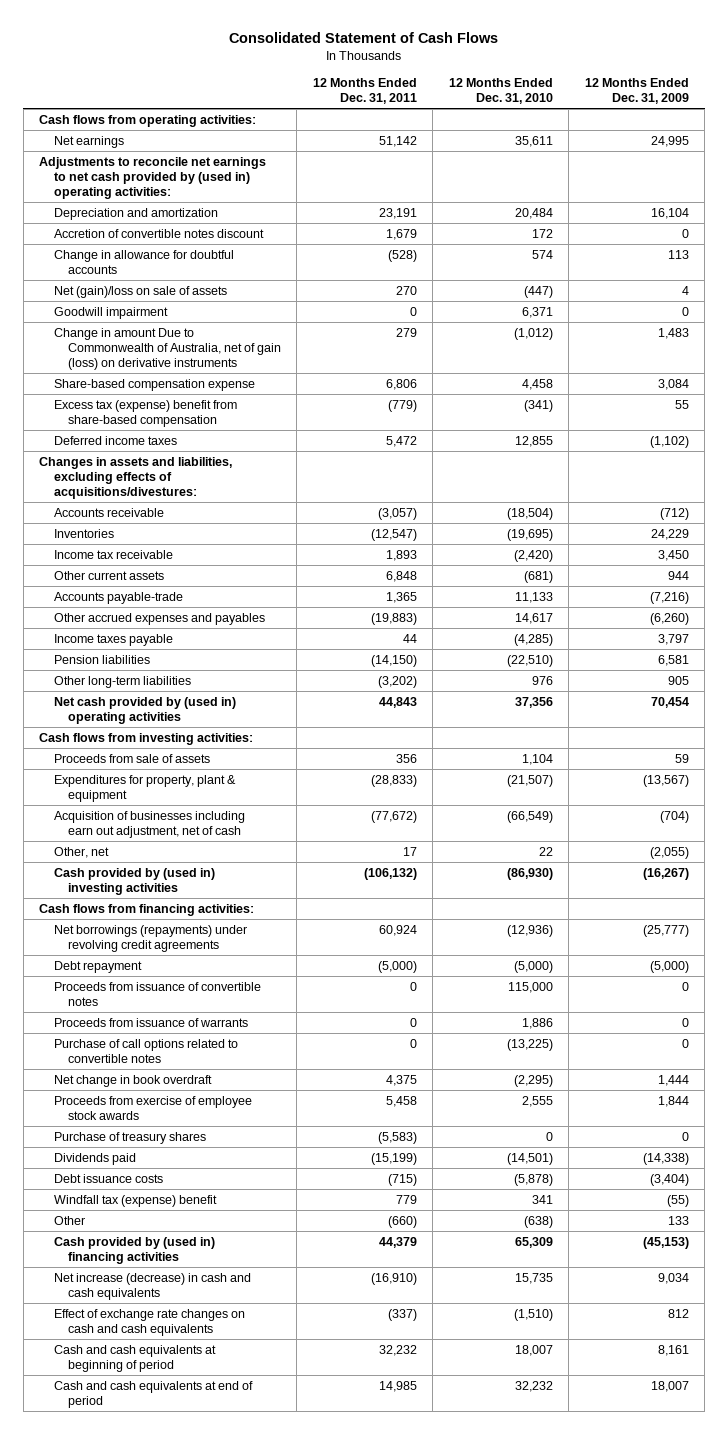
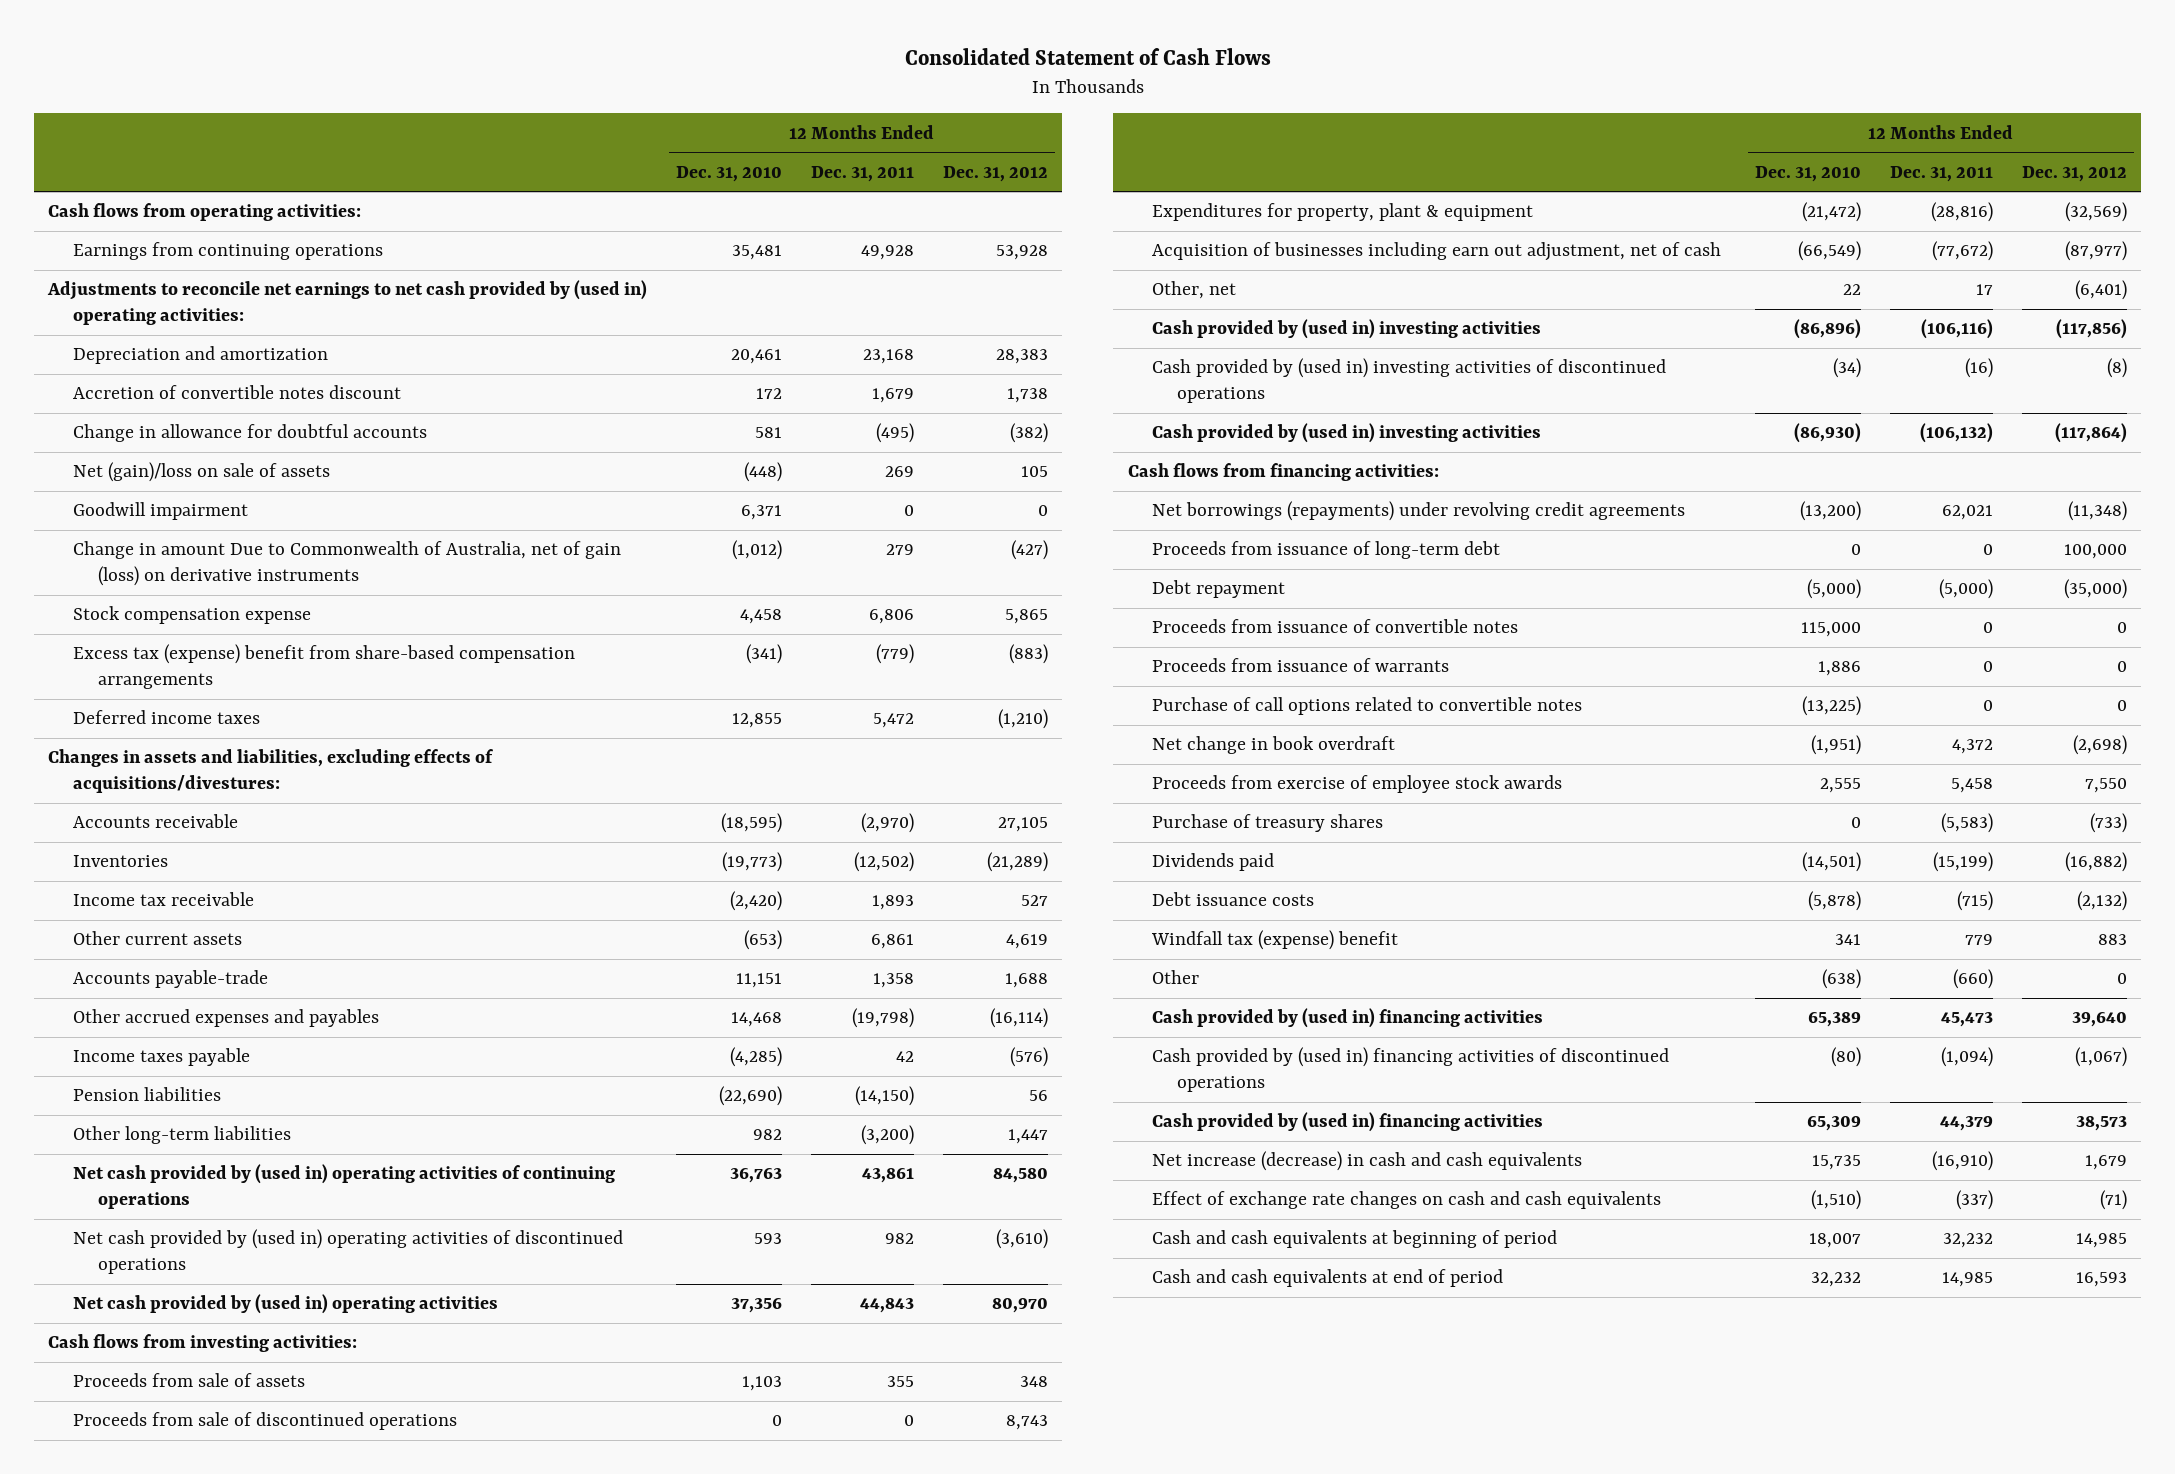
[584,78,689,105] 12 Months Ended Dec. 31, 2009 -> none
none -> [942,165,1048,182] Dec. 31, 2012
[53,135,124,148] Net earnings -> none
none -> [73,242,384,261] Earnings from continuing operations
[378,207,417,219] 23,191 -> [862,349,914,365] 23,168
[514,207,553,219] 20,484 -> [730,349,782,365] 20,461
[387,249,417,262] (528) -> [875,423,914,444] (495)
[531,249,553,259] 574 -> [754,427,782,439] 581
[395,285,417,295] 270 -> [884,466,914,478] 269
[523,285,553,298] (447) -> [743,462,782,483] (448)
[53,378,255,391] Share-based compensation expense -> [73,606,312,625] Stock compensation expense
[53,399,237,427] Excess tax (expense) benefit from share-based compensation -> [73,644,576,690] Excess tax (expense) benefit from share-based compensation arrangements
[377,507,417,520] (3,057) -> [860,813,914,834] (2,970)
[506,507,553,520] (18,504) -> [720,813,782,834] (18,595)
[370,528,417,541] (12,547) -> [853,852,914,873] (12,502)
[506,528,553,541] (19,695) -> [721,852,782,873] (19,773)
[385,570,417,582] 6,848 -> [870,934,914,950] 6,861
[523,570,553,583] (681) -> [743,930,782,951] (653)
[385,591,417,603] 1,365 -> [872,973,914,989] 1,358
[514,591,553,603] 11,133 -> [735,973,782,989] 11,151
[370,612,417,625] (19,883) -> [851,1008,914,1029] (19,798)
[514,612,553,624] 14,617 -> [730,1012,782,1028] 14,468
[402,633,417,643] 44 -> [895,1051,914,1063] 42
[506,654,553,667] (22,510) -> [718,1086,782,1107] (22,690)
[377,675,417,688] (3,202) -> [860,1125,914,1146] (3,200)
[531,675,553,685] 976 -> [752,1129,782,1141] 982
none -> [73,1164,616,1210] Net cash provided by (used in) operating activities of continuing operations
none -> [73,1229,624,1275] Net cash provided by (used in) operating activities of discontinued operations
[395,753,417,763] 356 -> [886,1376,914,1388] 355
[521,753,553,765] 1,104 -> [741,1376,782,1392] 1,103
none -> [73,1412,458,1431] Proceeds from sale of discontinued operations
[370,774,417,787] (28,833) -> [1931,202,1994,223] (28,816)
[506,774,553,787] (21,507) -> [1802,202,1862,223] (21,472)
none -> [1152,319,1542,340] Cash provided by (used in) investing activities
none -> [1152,358,1667,404] Cash provided by (used in) investing activities of discontinued operations
[378,924,417,936] 60,924 -> [1942,505,1994,521] 62,021
[506,924,553,937] (12,936) -> [1800,501,1862,522] (13,200)
none -> [1152,541,1501,560] Proceeds from issuance of long-term debt
[385,1074,417,1086] 4,375 -> [1952,739,1994,755] 4,372
[513,1074,553,1087] (2,295) -> [1811,735,1862,756] (1,951)
none -> [1152,1008,1544,1029] Cash provided by (used in) financing activities
none -> [1152,1047,1670,1093] Cash provided by (used in) financing activities of discontinued operations

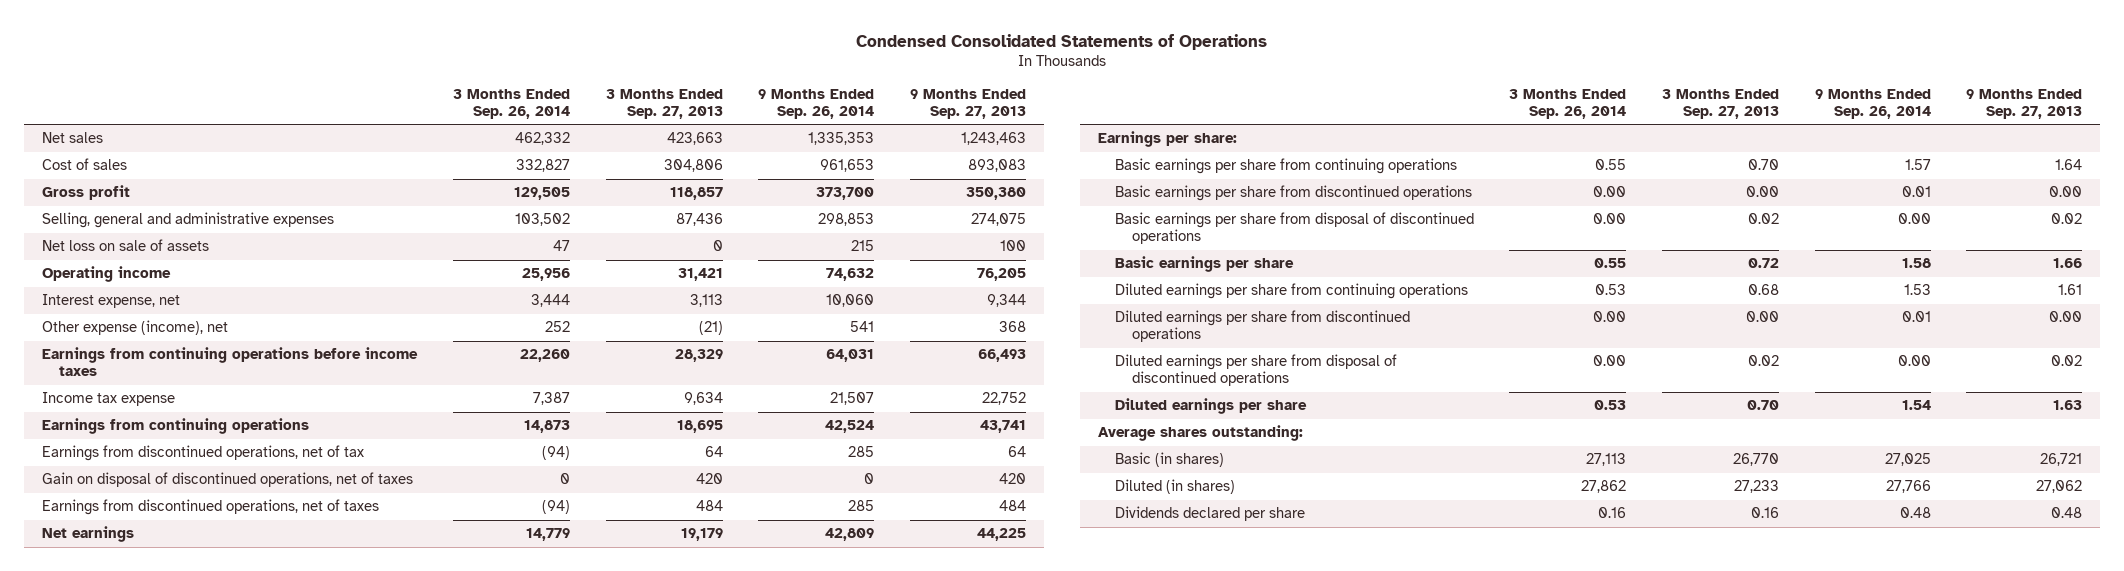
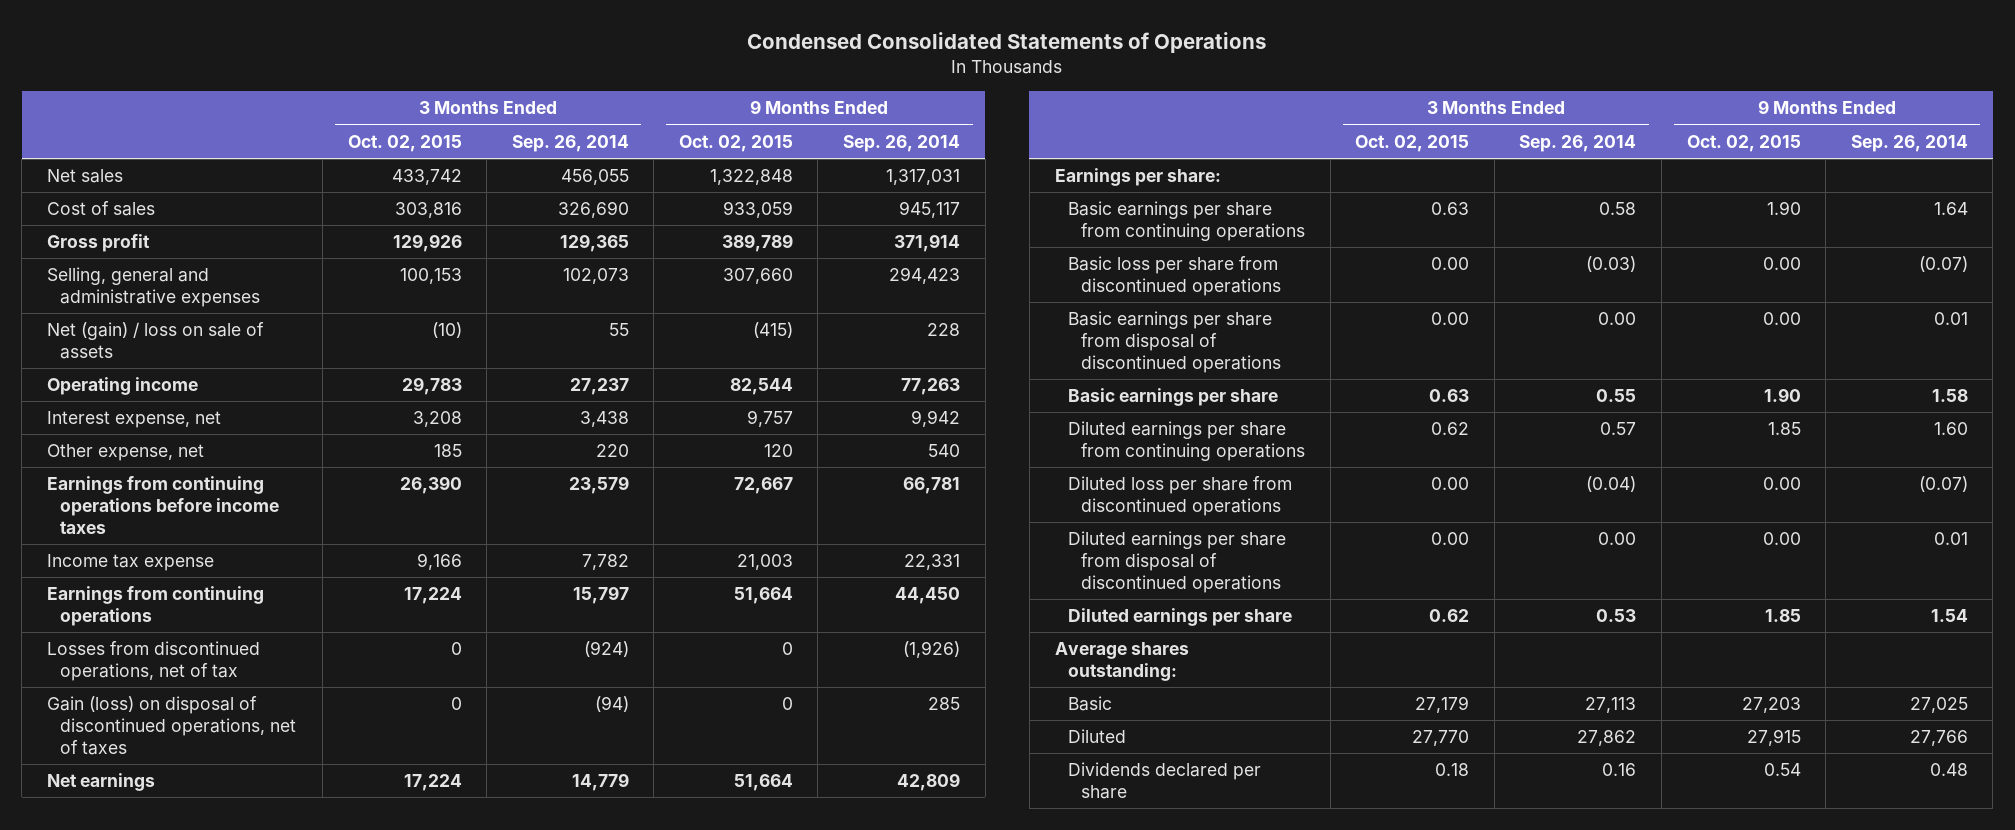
[605,89,723,119] 3 Months Ended Sep. 27, 2013 -> none
[909,89,1026,119] 9 Months Ended Sep. 27, 2013 -> none
none -> [347,134,462,152] Oct. 02, 2015
none -> [678,134,793,152] Oct. 02, 2015
[41,499,379,516] Earnings from discontinued operations, net of taxes -> none
[515,132,571,146] 462,332 -> [560,169,629,186] 456,055
[808,132,875,146] 1,335,353 -> [886,169,961,186] 1,317,031
[516,159,571,173] 332,827 -> [557,201,629,219] 326,690
[820,159,875,173] 961,653 -> [899,201,961,219] 945,117
[514,187,571,201] 129,505 -> [559,234,629,253] 129,365
[816,187,875,201] 373,700 -> [894,234,961,253] 371,914
[515,213,571,227] 103,502 -> [562,268,629,285] 102,073
[818,213,875,227] 298,853 -> [889,267,961,285] 294,423
[41,239,209,252] Net loss on sale of assets -> [46,322,264,360] Net (gain) / loss on sale of assets
[553,240,571,252] 47 -> [608,323,629,337] 55
[851,240,875,252] 215 -> [927,323,961,337] 228
[522,268,571,282] 25,956 -> [569,378,629,396] 27,237
[826,268,875,282] 74,632 -> [901,378,961,396] 77,263
[531,294,571,308] 3,444 -> [579,411,629,428] 3,438
[826,294,875,308] 10,060 -> [911,410,961,428] 9,942
[41,320,228,336] Other expense (income), net -> [46,444,204,462] Other expense, net
[545,321,571,333] 252 -> [595,444,629,458] 220
[850,321,875,333] 541 -> [928,444,961,458] 540
[520,349,571,363] 22,260 -> [568,476,629,495] 23,579
[826,349,875,363] 64,031 -> [903,477,961,495] 66,781
[533,392,571,406] 7,387 -> [581,554,629,571] 7,782
[830,392,875,406] 21,507 -> [904,554,961,571] 22,331
[524,420,571,434] 14,873 -> [572,586,629,605] 15,797
[825,420,875,434] 42,524 -> [895,587,961,605] 44,450
[41,445,364,462] Earnings from discontinued operations, net of tax -> [46,641,260,682] Losses from discontinued operations, net of tax
[542,446,571,461] (94) -> [583,641,629,658] (924)
[848,446,875,458] 285 -> [903,641,961,659] (1,926)
[41,472,413,488] Gain on disposal of discontinued operations, net of taxes -> [46,696,297,755] Gain (loss) on disposal of discontinued operations, net of taxes
[560,473,571,485] 0 -> [594,696,629,713] (94)
[864,473,875,485] 0 -> [928,697,961,711] 285
[1595,159,1627,171] 0.55 -> [1599,202,1637,216] 0.58
[1904,159,1931,171] 1.57 -> [1933,202,1968,216] 1.64
[1114,185,1472,202] Basic earnings per share from discontinued operations -> [1067,256,1282,297] Basic loss per share from discontinued operations
[1593,186,1627,198] 0.00 -> [1586,256,1637,273] (0.03)
[1901,186,1931,198] 0.01 -> [1918,256,1968,273] (0.07)
[1897,213,1931,225] 0.00 -> [1933,312,1968,326] 0.01
[1595,284,1627,296] 0.53 -> [1600,422,1637,436] 0.57
[1903,284,1931,296] 1.53 -> [1933,422,1968,436] 1.60
[1114,310,1410,343] Diluted earnings per share from discontinued operations -> [1067,476,1292,517] Diluted loss per share from discontinued operations
[1593,311,1627,323] 0.00 -> [1586,476,1637,493] (0.04)
[1901,311,1931,323] 0.01 -> [1918,476,1968,493] (0.07)
[1897,355,1931,367] 0.00 -> [1933,532,1968,546] 0.01
[1114,452,1224,468] Basic (in shares) -> [1067,696,1112,712] Basic
[1114,479,1235,495] Diluted (in shares) -> [1067,729,1126,744] Diluted

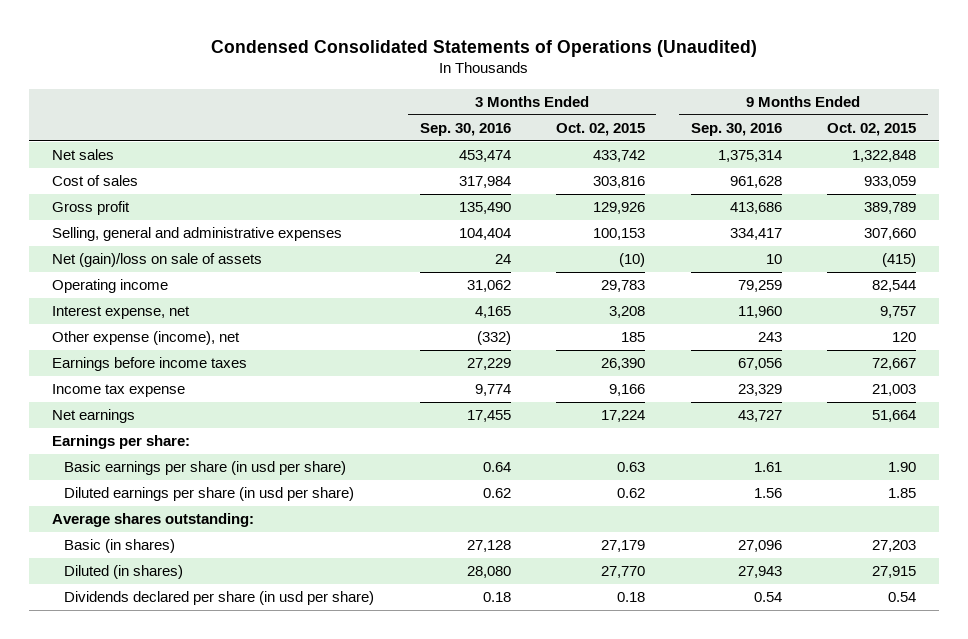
[747,32,1267,54] Condensed Consolidated Statements of Operations -> [211,39,758,57] Condensed Consolidated Statements of Operations (Unaudited)
[511,134,629,152] Sep. 26, 2014 -> none
[843,134,961,152] Sep. 26, 2014 -> none
none -> [419,122,511,136] Sep. 30, 2016
none -> [690,122,782,136] Sep. 30, 2016
[46,322,264,360] Net (gain) / loss on sale of assets -> [52,253,263,268] Net (gain)/loss on sale of assets
[46,444,204,462] Other expense, net -> [52,331,241,346] Other expense (income), net
[46,476,280,534] Earnings from continuing operations before income taxes -> [52,357,248,372] Earnings before income taxes
[46,586,264,627] Earnings from continuing operations -> none
[46,641,260,682] Losses from discontinued operations, net of tax -> none
[46,696,297,755] Gain (loss) on disposal of discontinued operations, net of taxes -> none
[1067,201,1306,242] Basic earnings per share from continuing operations -> none
[1067,256,1282,297] Basic loss per share from discontinued operations -> none
[1067,311,1282,373] Basic earnings per share from disposal of discontinued operations -> none
[1067,421,1306,462] Diluted earnings per share from continuing operations -> none
[1067,476,1292,517] Diluted loss per share from discontinued operations -> none
[1067,531,1286,593] Diluted earnings per share from disposal of discontinued operations -> none
[1067,388,1278,407] Basic earnings per share -> [63,461,346,476] Basic earnings per share (in usd per share)
[1067,608,1292,627] Diluted earnings per share -> [63,487,354,502] Diluted earnings per share (in usd per share)
[1067,696,1112,712] Basic -> [63,539,175,554] Basic (in shares)
[1067,729,1126,744] Diluted -> [63,565,183,580] Diluted (in shares)
[1067,762,1261,800] Dividends declared per share -> [63,591,374,606] Dividends declared per share (in usd per share)

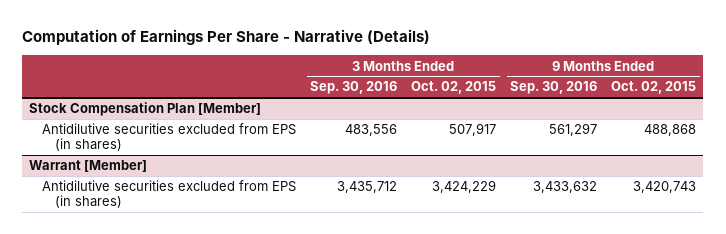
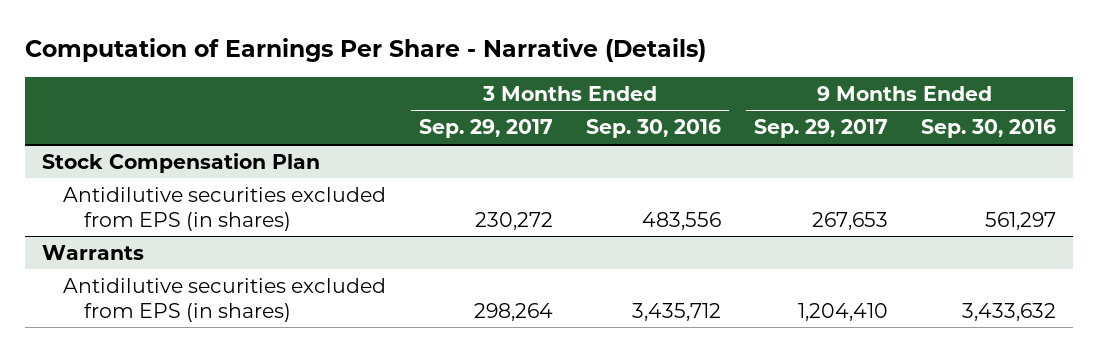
[411,81,497,95] Oct. 02, 2015 -> none
[611,81,697,95] Oct. 02, 2015 -> none
none -> [418,119,553,139] Sep. 29, 2017
none -> [754,119,889,139] Sep. 29, 2017
[29,102,262,117] Stock Compensation Plan [Member] -> [41,152,320,173] Stock Compensation Plan
[29,160,148,173] Warrant [Member] -> [41,244,144,260] Warrants

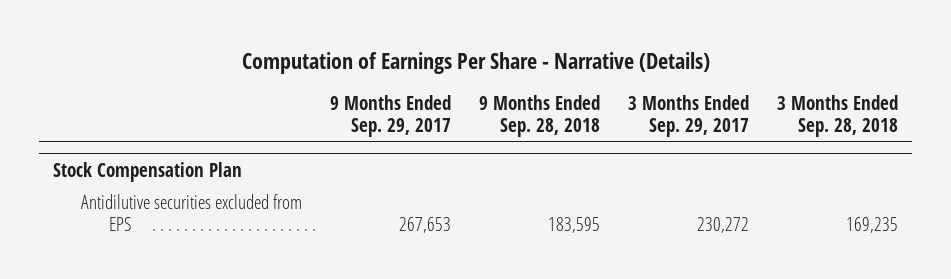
[586,119,722,139] Sep. 30, 2016 -> none
[921,119,1057,139] Sep. 30, 2016 -> none
none -> [478,95,600,137] 9 Months Ended Sep. 28, 2018
none -> [776,95,898,137] 3 Months Ended Sep. 28, 2018
[41,244,144,260] Warrants -> none
[62,277,386,322] Antidilutive securities excluded from EPS (in shares) -> none
[62,186,386,231] Antidilutive securities excluded from EPS (in shares) -> [81,193,303,231] Antidilutive securities excluded from EPS

